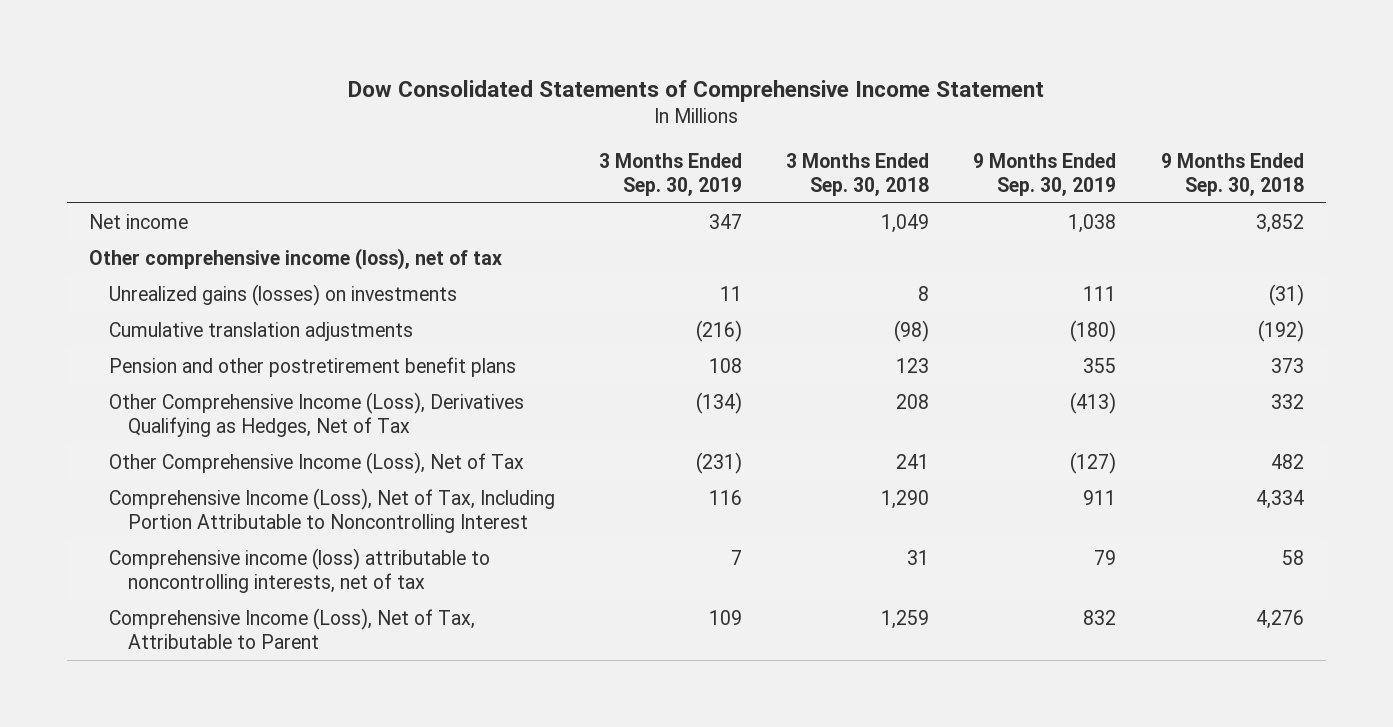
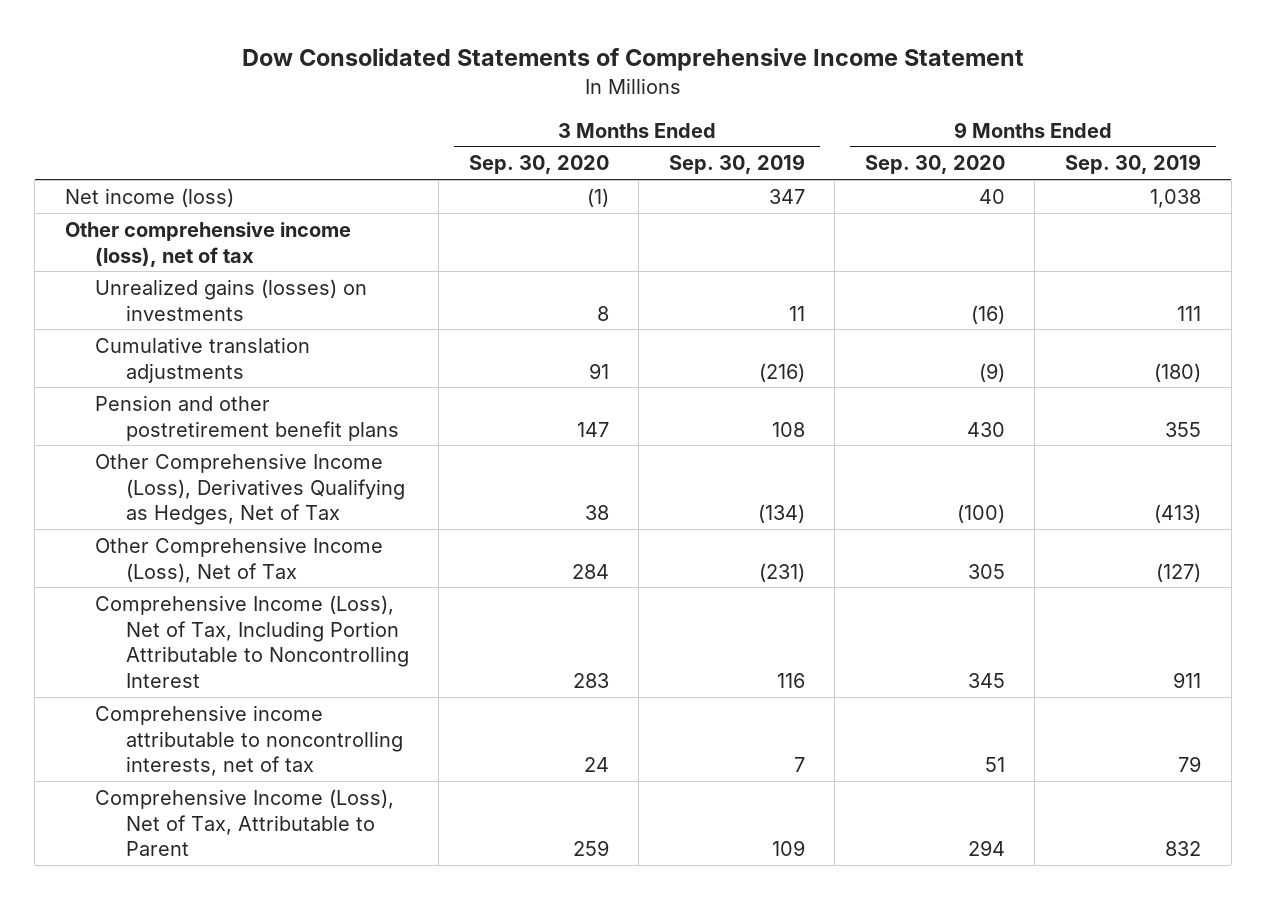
[786,152,930,196] 3 Months Ended Sep. 30, 2018 -> none
[1160,152,1304,196] 9 Months Ended Sep. 30, 2018 -> none
none -> [468,155,609,175] Sep. 30, 2020
none -> [864,155,1005,175] Sep. 30, 2020
[89,214,189,230] Net income -> [64,187,234,207] Net income (loss)
[108,548,490,593] Comprehensive income (loss) attributable to noncontrolling interests, net of tax -> [95,704,403,777] Comprehensive income attributable to noncontrolling interests, net of tax

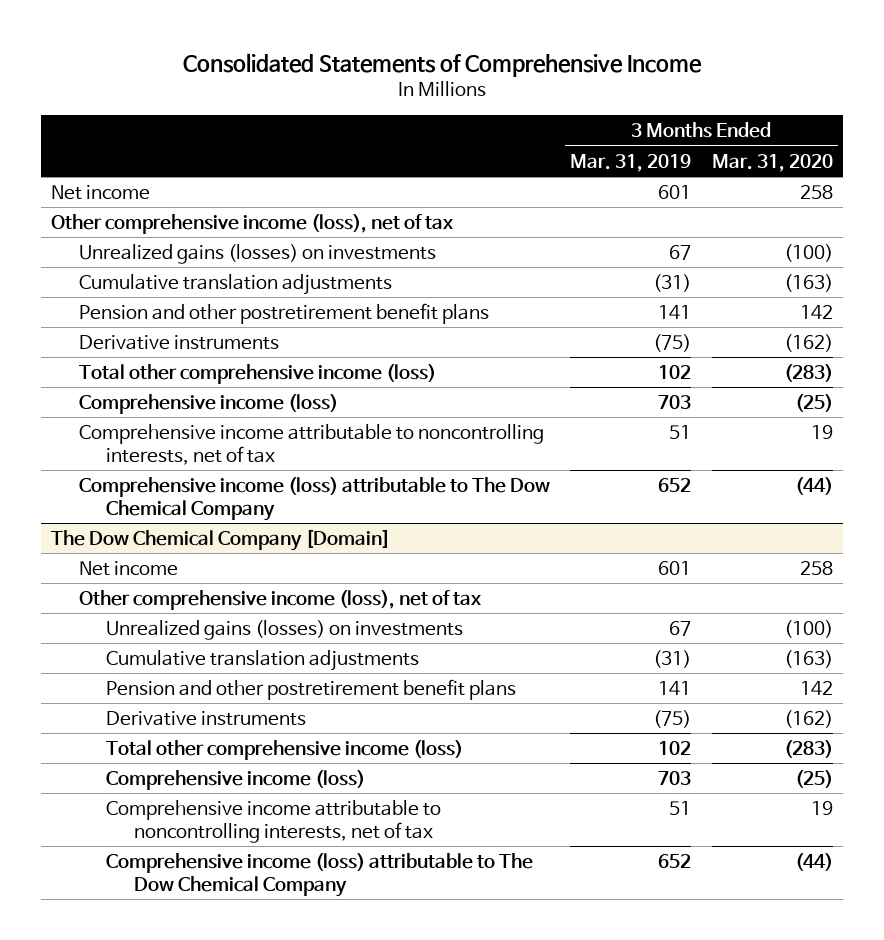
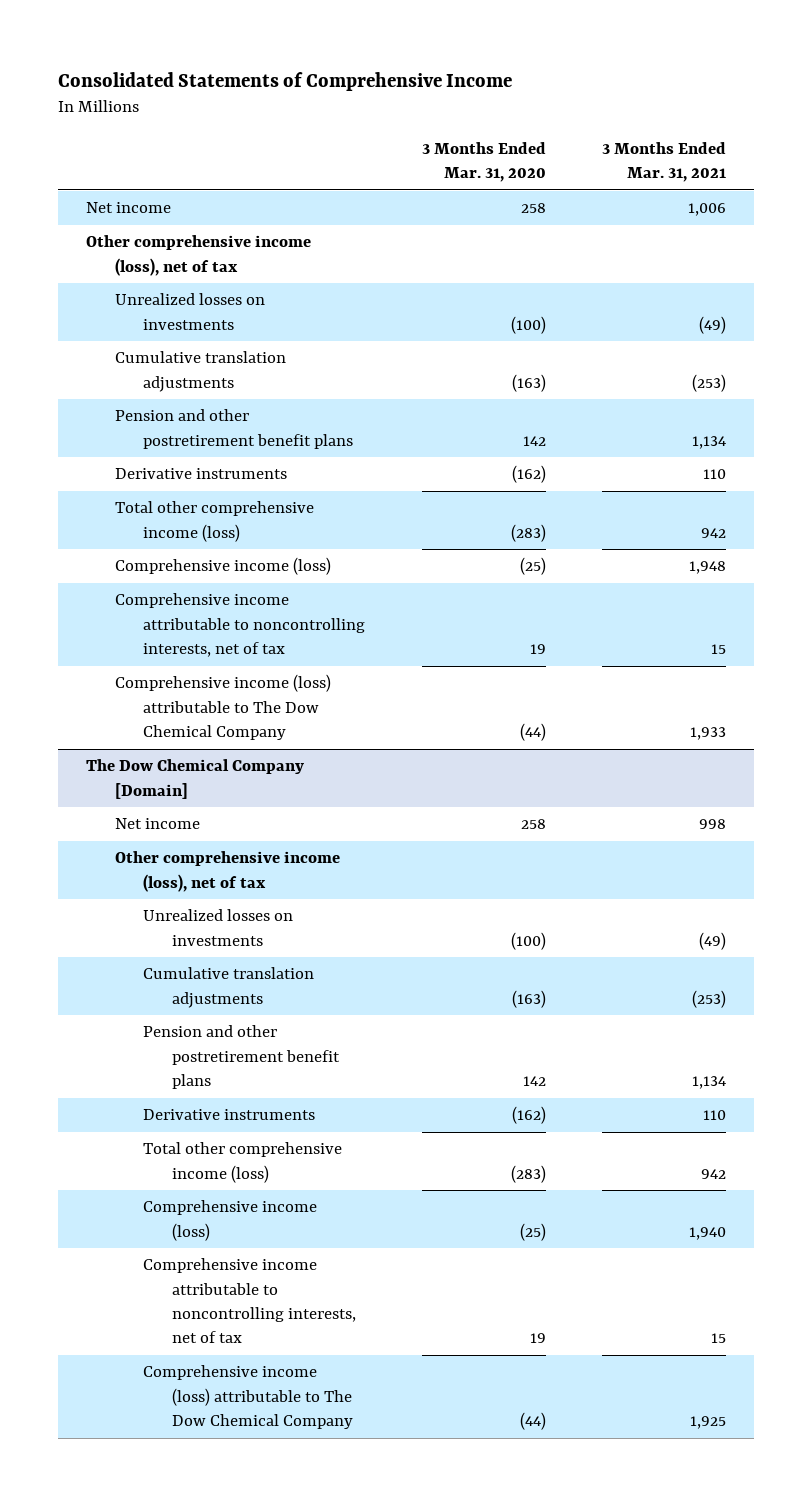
[570,153,692,172] Mar. 31, 2019 -> none
none -> [602,141,727,183] 3 Months Ended Mar. 31, 2021
[78,244,436,265] Unrealized gains (losses) on investments -> [114,293,265,330] Unrealized losses on investments
[106,620,464,641] Unrealized gains (losses) on investments -> [143,909,294,946] Unrealized losses on investments

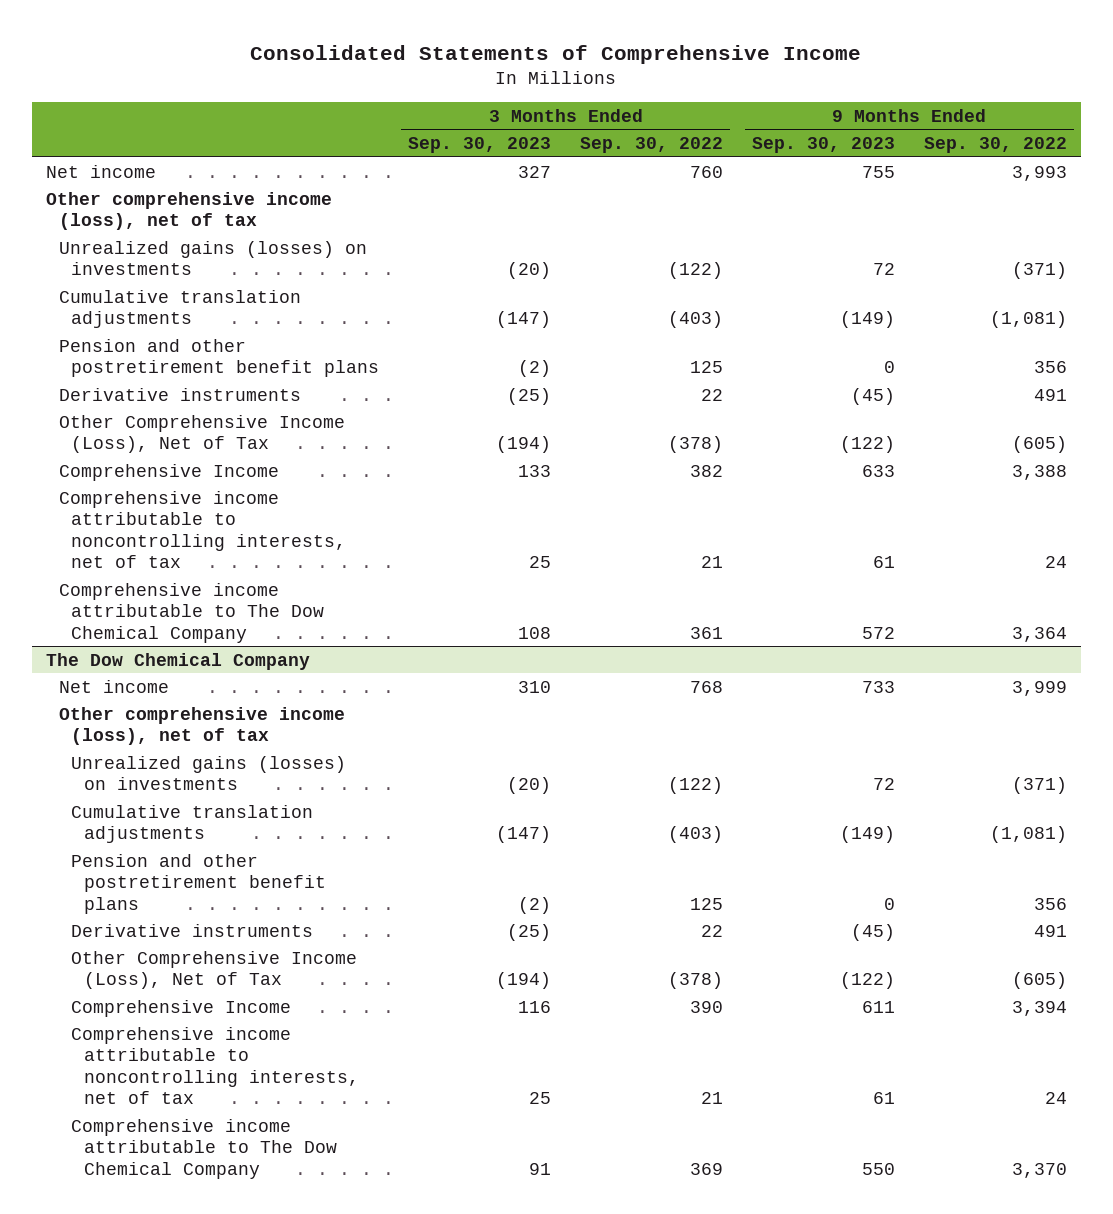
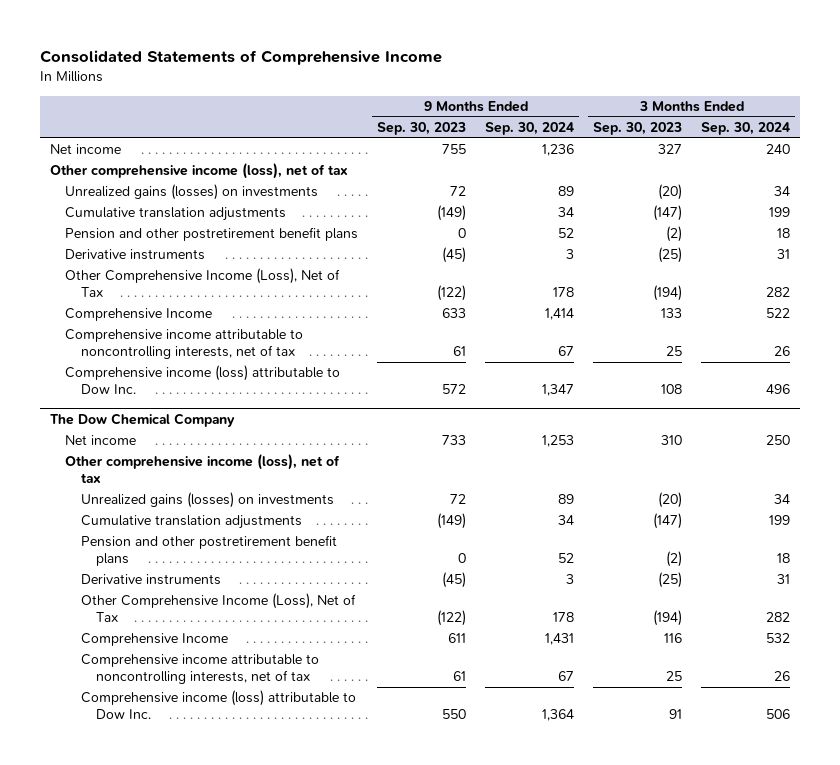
[580,137,724,154] Sep. 30, 2022 -> none
[923,137,1067,154] Sep. 30, 2022 -> none
none -> [485,122,575,136] Sep. 30, 2024
none -> [701,122,791,136] Sep. 30, 2024
[58,582,325,643] Comprehensive income attributable to The Dow Chemical Company -> [65,365,341,395] Comprehensive income (loss) attributable to Dow Inc.
[71,1118,337,1179] Comprehensive income attributable to The Dow Chemical Company -> [80,690,356,720] Comprehensive income (loss) attributable to Dow Inc.

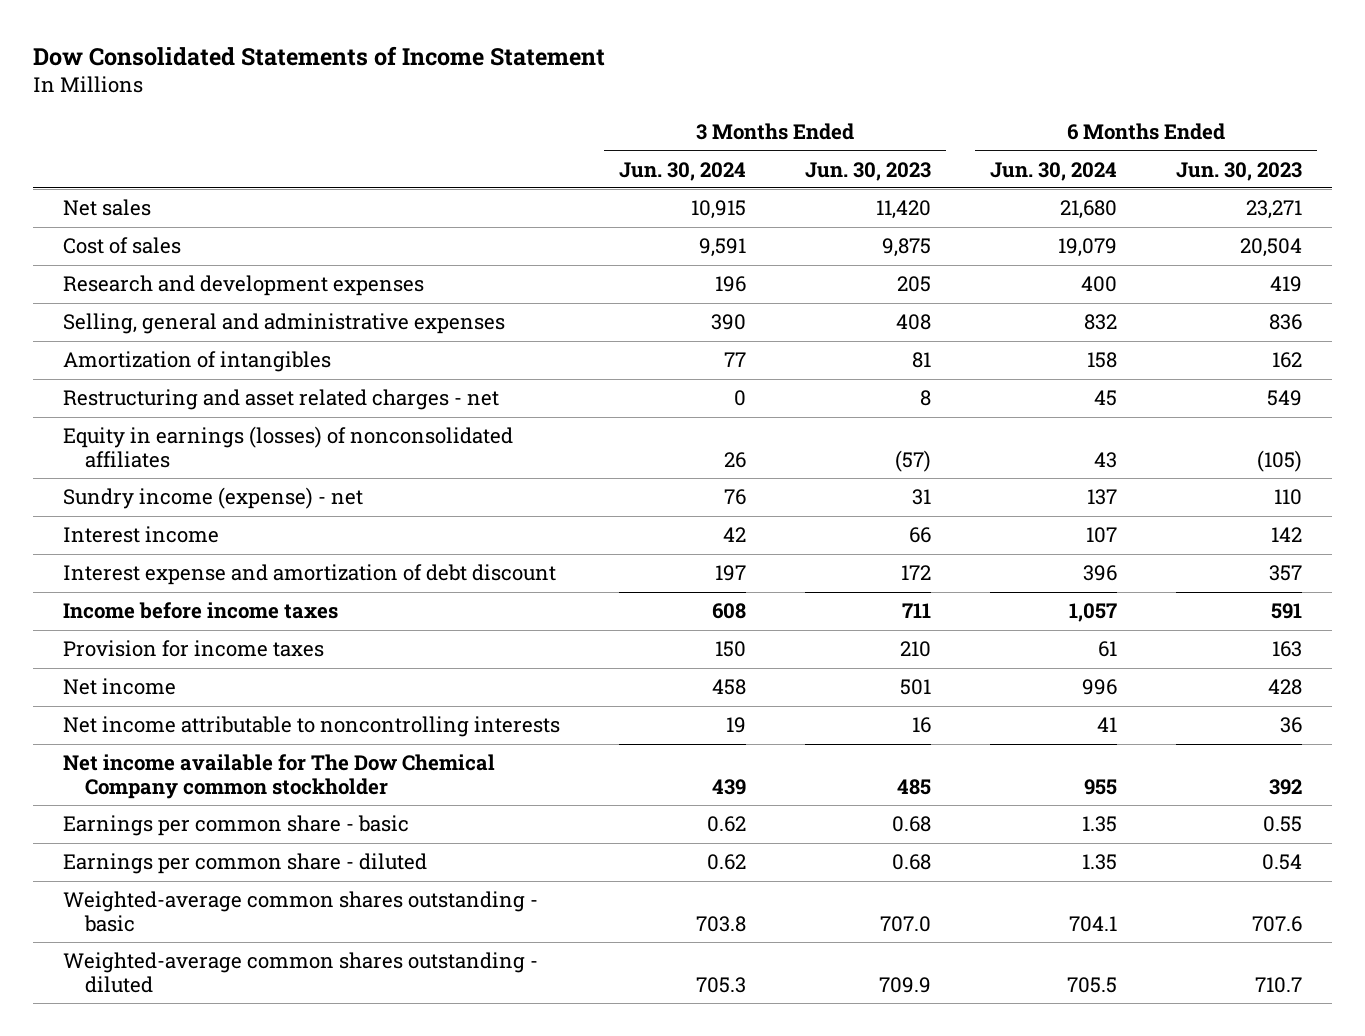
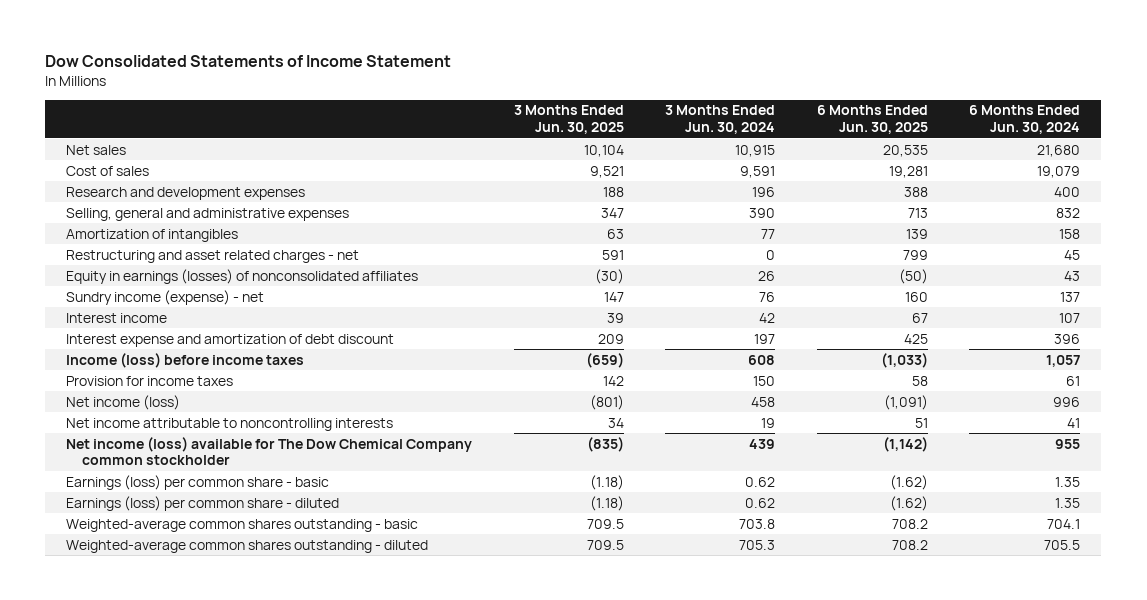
[805,161,932,181] Jun. 30, 2023 -> none
[1176,161,1303,181] Jun. 30, 2023 -> none
none -> [513,105,624,135] 3 Months Ended Jun. 30, 2025
none -> [816,105,928,135] 6 Months Ended Jun. 30, 2025
[62,602,338,620] Income before income taxes -> [66,352,305,368] Income (loss) before income taxes
[62,678,176,696] Net income -> [66,394,181,410] Net income (loss)
[62,754,495,800] Net income available for The Dow Chemical Company common stockholder -> [66,436,473,466] Net income (loss) available for The Dow Chemical Company common stockholder
[62,815,409,837] Earnings per common share - basic -> [66,474,330,490] Earnings (loss) per common share - basic
[62,853,427,875] Earnings per common share - diluted -> [66,495,340,511] Earnings (loss) per common share - diluted

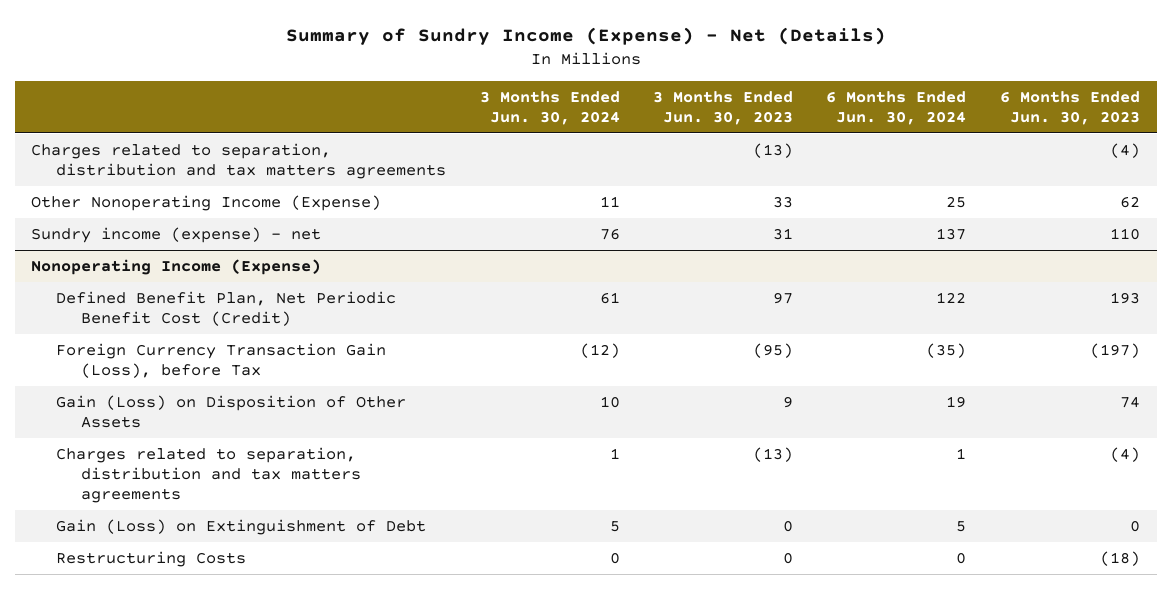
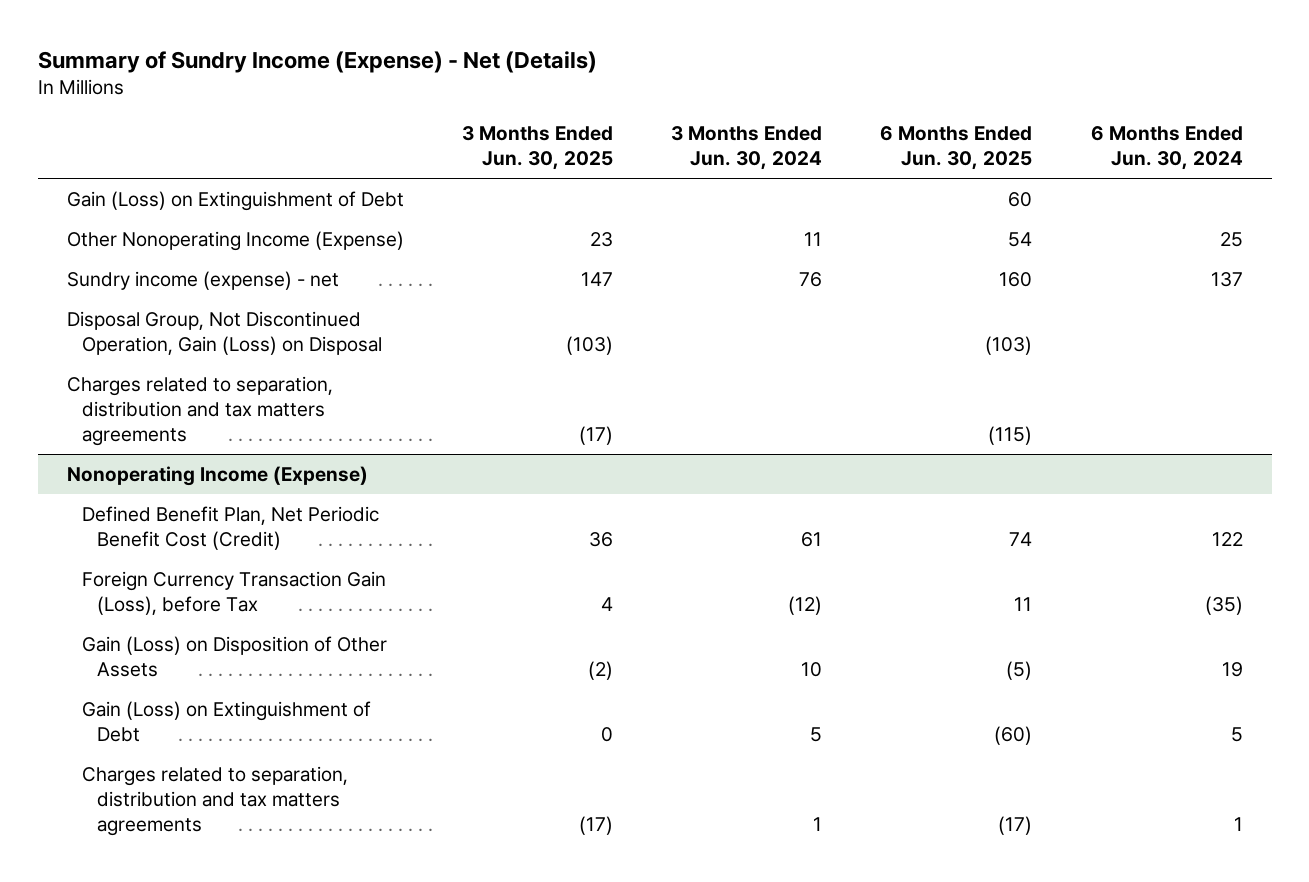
[653,90,794,125] 3 Months Ended Jun. 30, 2023 -> none
[999,90,1140,125] 6 Months Ended Jun. 30, 2023 -> none
none -> [461,126,613,171] 3 Months Ended Jun. 30, 2025
none -> [880,126,1033,171] 6 Months Ended Jun. 30, 2025
none -> [66,190,404,211] Gain (Loss) on Extinguishment of Debt
none -> [66,310,382,355] Disposal Group, Not Discontinued Operation, Gain (Loss) on Disposal
[31,142,447,179] Charges related to separation, distribution and tax matters agreements -> [66,375,333,446] Charges related to separation, distribution and tax matters agreements
[56,550,247,567] Restructuring Costs -> none
[56,446,362,504] Charges related to separation, distribution and tax matters agreements -> [81,765,348,836] Charges related to separation, distribution and tax matters agreements

